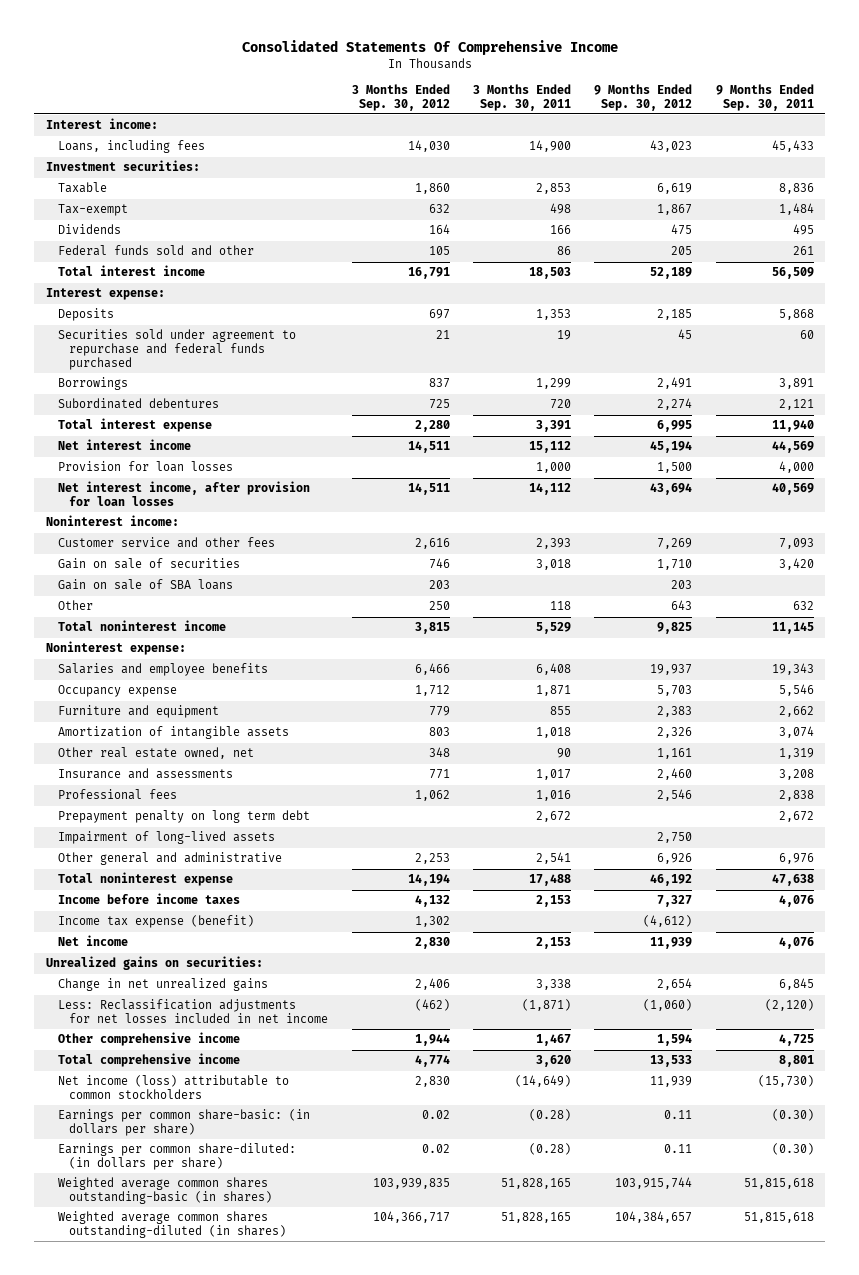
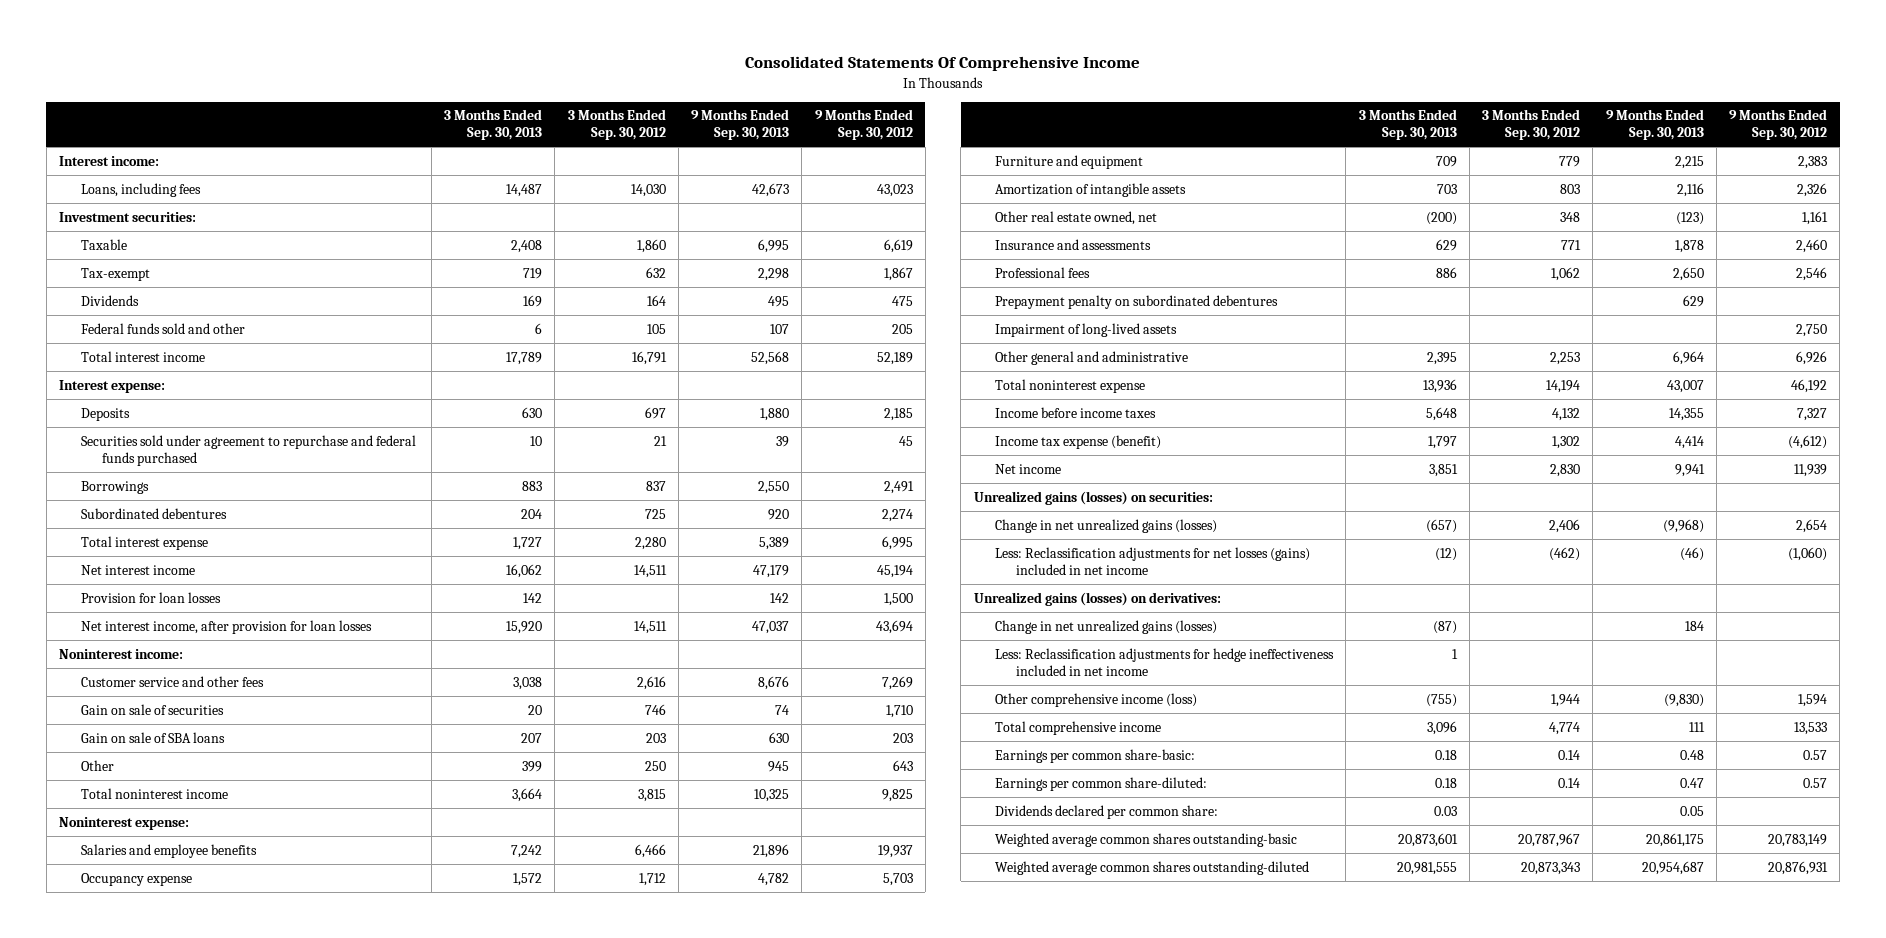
[473,83,572,111] 3 Months Ended Sep. 30, 2011 -> none
[715,83,814,111] 9 Months Ended Sep. 30, 2011 -> none
none -> [444,109,543,141] 3 Months Ended Sep. 30, 2013
none -> [691,109,790,141] 9 Months Ended Sep. 30, 2013
[57,810,310,824] Prepayment penalty on long term debt -> none
none -> [995,294,1279,309] Prepayment penalty on subordinated debentures
[45,956,263,971] Unrealized gains on securities: -> [973,490,1213,505] Unrealized gains (losses) on securities:
[57,978,268,992] Change in net unrealized gains -> [995,518,1218,533] Change in net unrealized gains (losses)
[57,999,329,1024] Less: Reclassification adjustments for net losses included in net income -> [995,546,1311,575] Less: Reclassification adjustments for net losses (gains) included in net income
none -> [973,591,1221,606] Unrealized gains (losses) on derivatives:
none -> [995,619,1218,634] Change in net unrealized gains (losses)
none -> [995,647,1335,676] Less: Reclassification adjustments for hedge ineffectiveness included in net income
[57,1032,240,1047] Other comprehensive income -> [995,692,1198,707] Other comprehensive income (loss)
[57,1075,289,1100] Net income (loss) attributable to common stockholders -> none
[57,1109,310,1137] Earnings per common share-basic: (in dollars per share) -> [995,748,1196,763] Earnings per common share-basic:
[421,1110,450,1120] 0.02 -> [1558,749,1581,760] 0.14
[664,1110,693,1120] 0.11 -> [1803,749,1828,760] 0.57
[57,1143,296,1171] Earnings per common share-diluted: (in dollars per share) -> [995,776,1208,791] Earnings per common share-diluted:
[421,1144,450,1154] 0.02 -> [1558,777,1581,788] 0.14
[664,1144,693,1154] 0.11 -> [1803,777,1828,788] 0.57
none -> [995,804,1219,819] Dividends declared per common share:
[57,1177,273,1205] Weighted average common shares outstanding-basic (in shares) -> [995,832,1298,847] Weighted average common shares outstanding-basic
[372,1178,450,1190] 103,939,835 -> [1518,832,1581,847] 20,787,967
[615,1177,693,1190] 103,915,744 -> [1768,833,1828,847] 20,783,149
[57,1211,287,1239] Weighted average common shares outstanding-diluted (in shares) -> [995,860,1310,875] Weighted average common shares outstanding-diluted
[372,1211,450,1224] 104,366,717 -> [1521,861,1581,875] 20,873,343
[615,1211,693,1224] 104,384,657 -> [1768,860,1829,875] 20,876,931

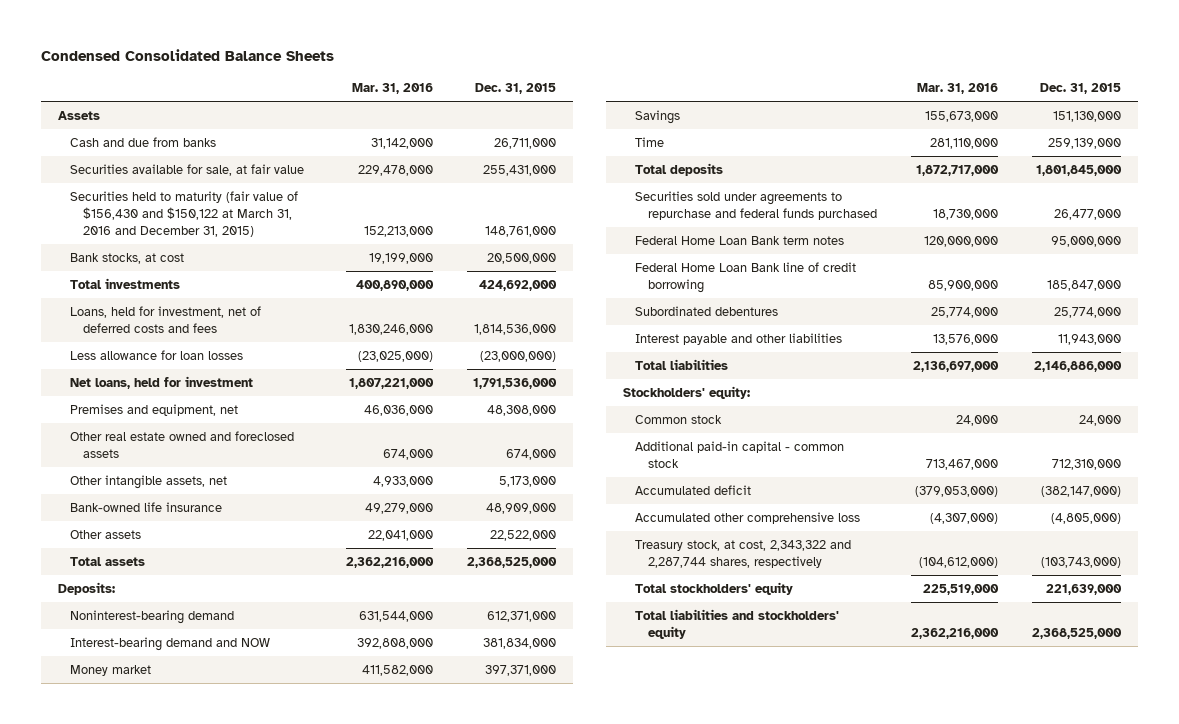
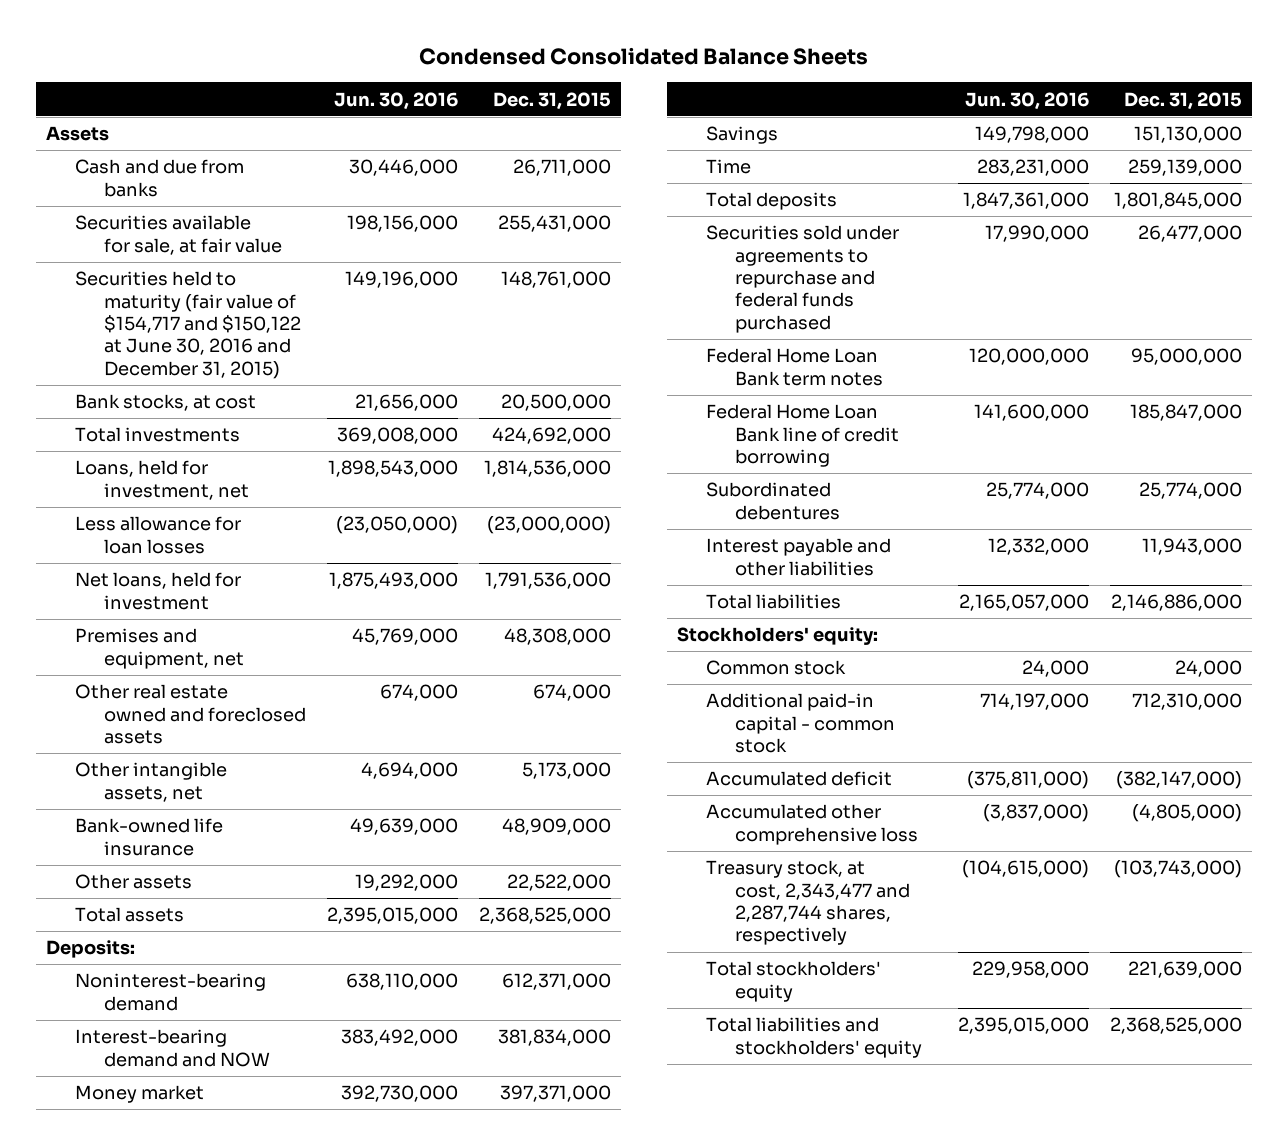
[351,83,433,95] Mar. 31, 2016 -> none
none -> [333,91,458,110] Jun. 30, 2016
[70,190,299,237] Securities held to maturity (fair value of $156,430 and $150,122 at March 31, 2016 and December 31, 2015) -> [75,271,302,379] Securities held to maturity (fair value of $154,717 and $150,122 at June 30, 2016 and December 31, 2015)
[70,305,262,333] Loans, held for investment, net of deferred costs and fees -> [75,460,250,500] Loans, held for investment, net
[635,539,852,568] Treasury stock, at cost, 2,343,322 and 2,287,744 shares, respectively -> [706,860,911,946] Treasury stock, at cost, 2,343,477 and 2,287,744 shares, respectively

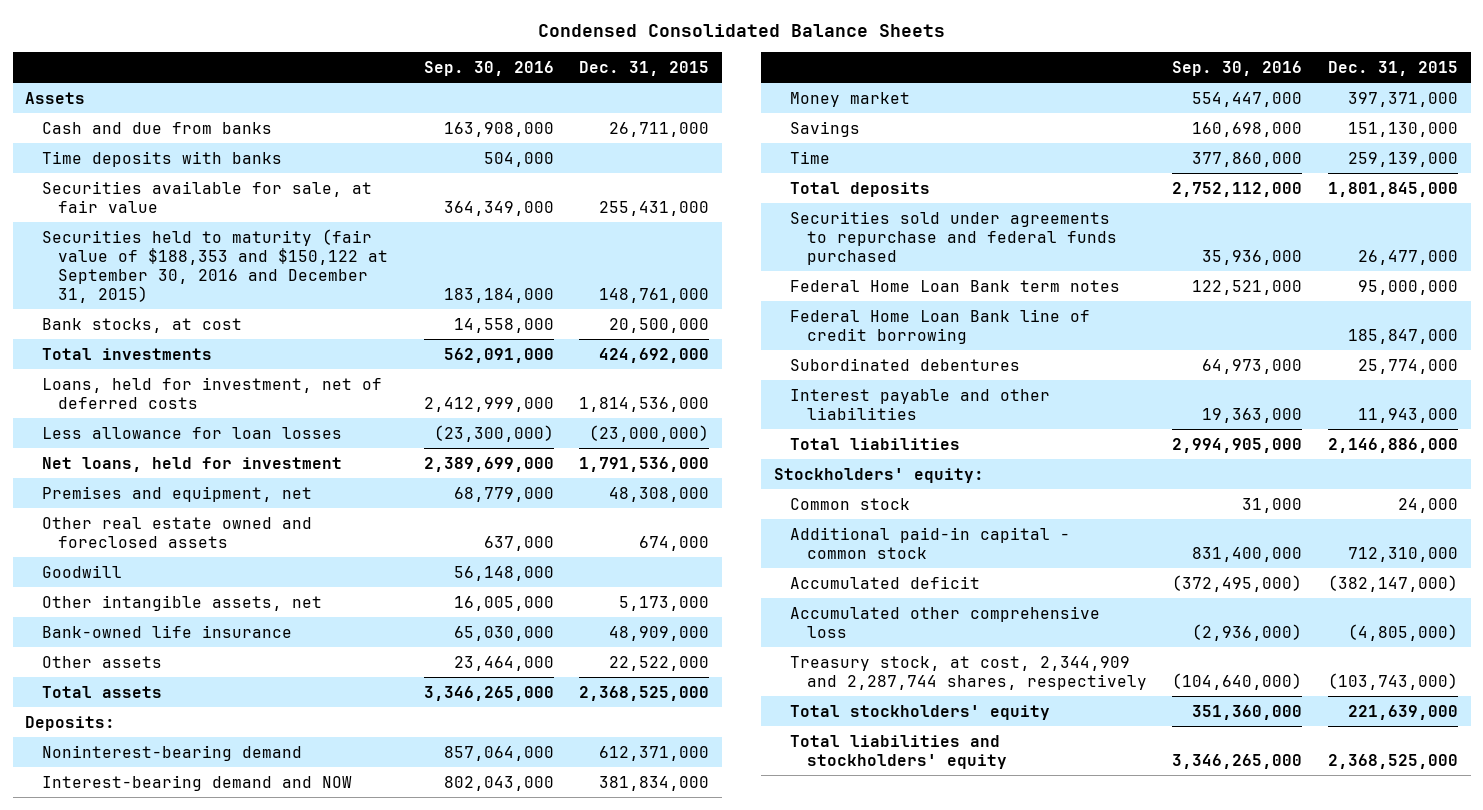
[333,91,458,110] Jun. 30, 2016 -> none
none -> [423,60,554,76] Sep. 30, 2016
none -> [41,150,282,167] Time deposits with banks
[75,271,302,379] Securities held to maturity (fair value of $154,717 and $150,122 at June 30, 2016 and December 31, 2015) -> [41,228,389,304] Securities held to maturity (fair value of $188,353 and $150,122 at September 30, 2016 and December 31, 2015)
[75,460,250,500] Loans, held for investment, net -> [41,376,382,409] Loans, held for investment, net of deferred costs
none -> [41,564,122,578] Goodwill
[706,860,911,946] Treasury stock, at cost, 2,343,477 and 2,287,744 shares, respectively -> [790,655,1147,690] Treasury stock, at cost, 2,344,909 and 2,287,744 shares, respectively

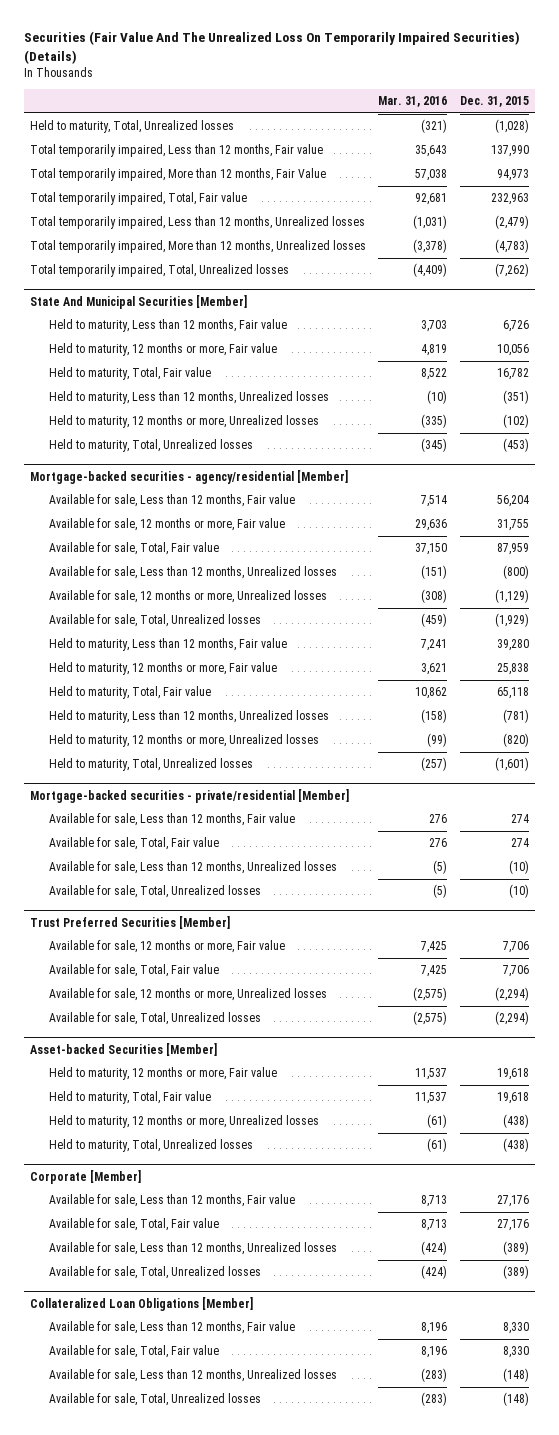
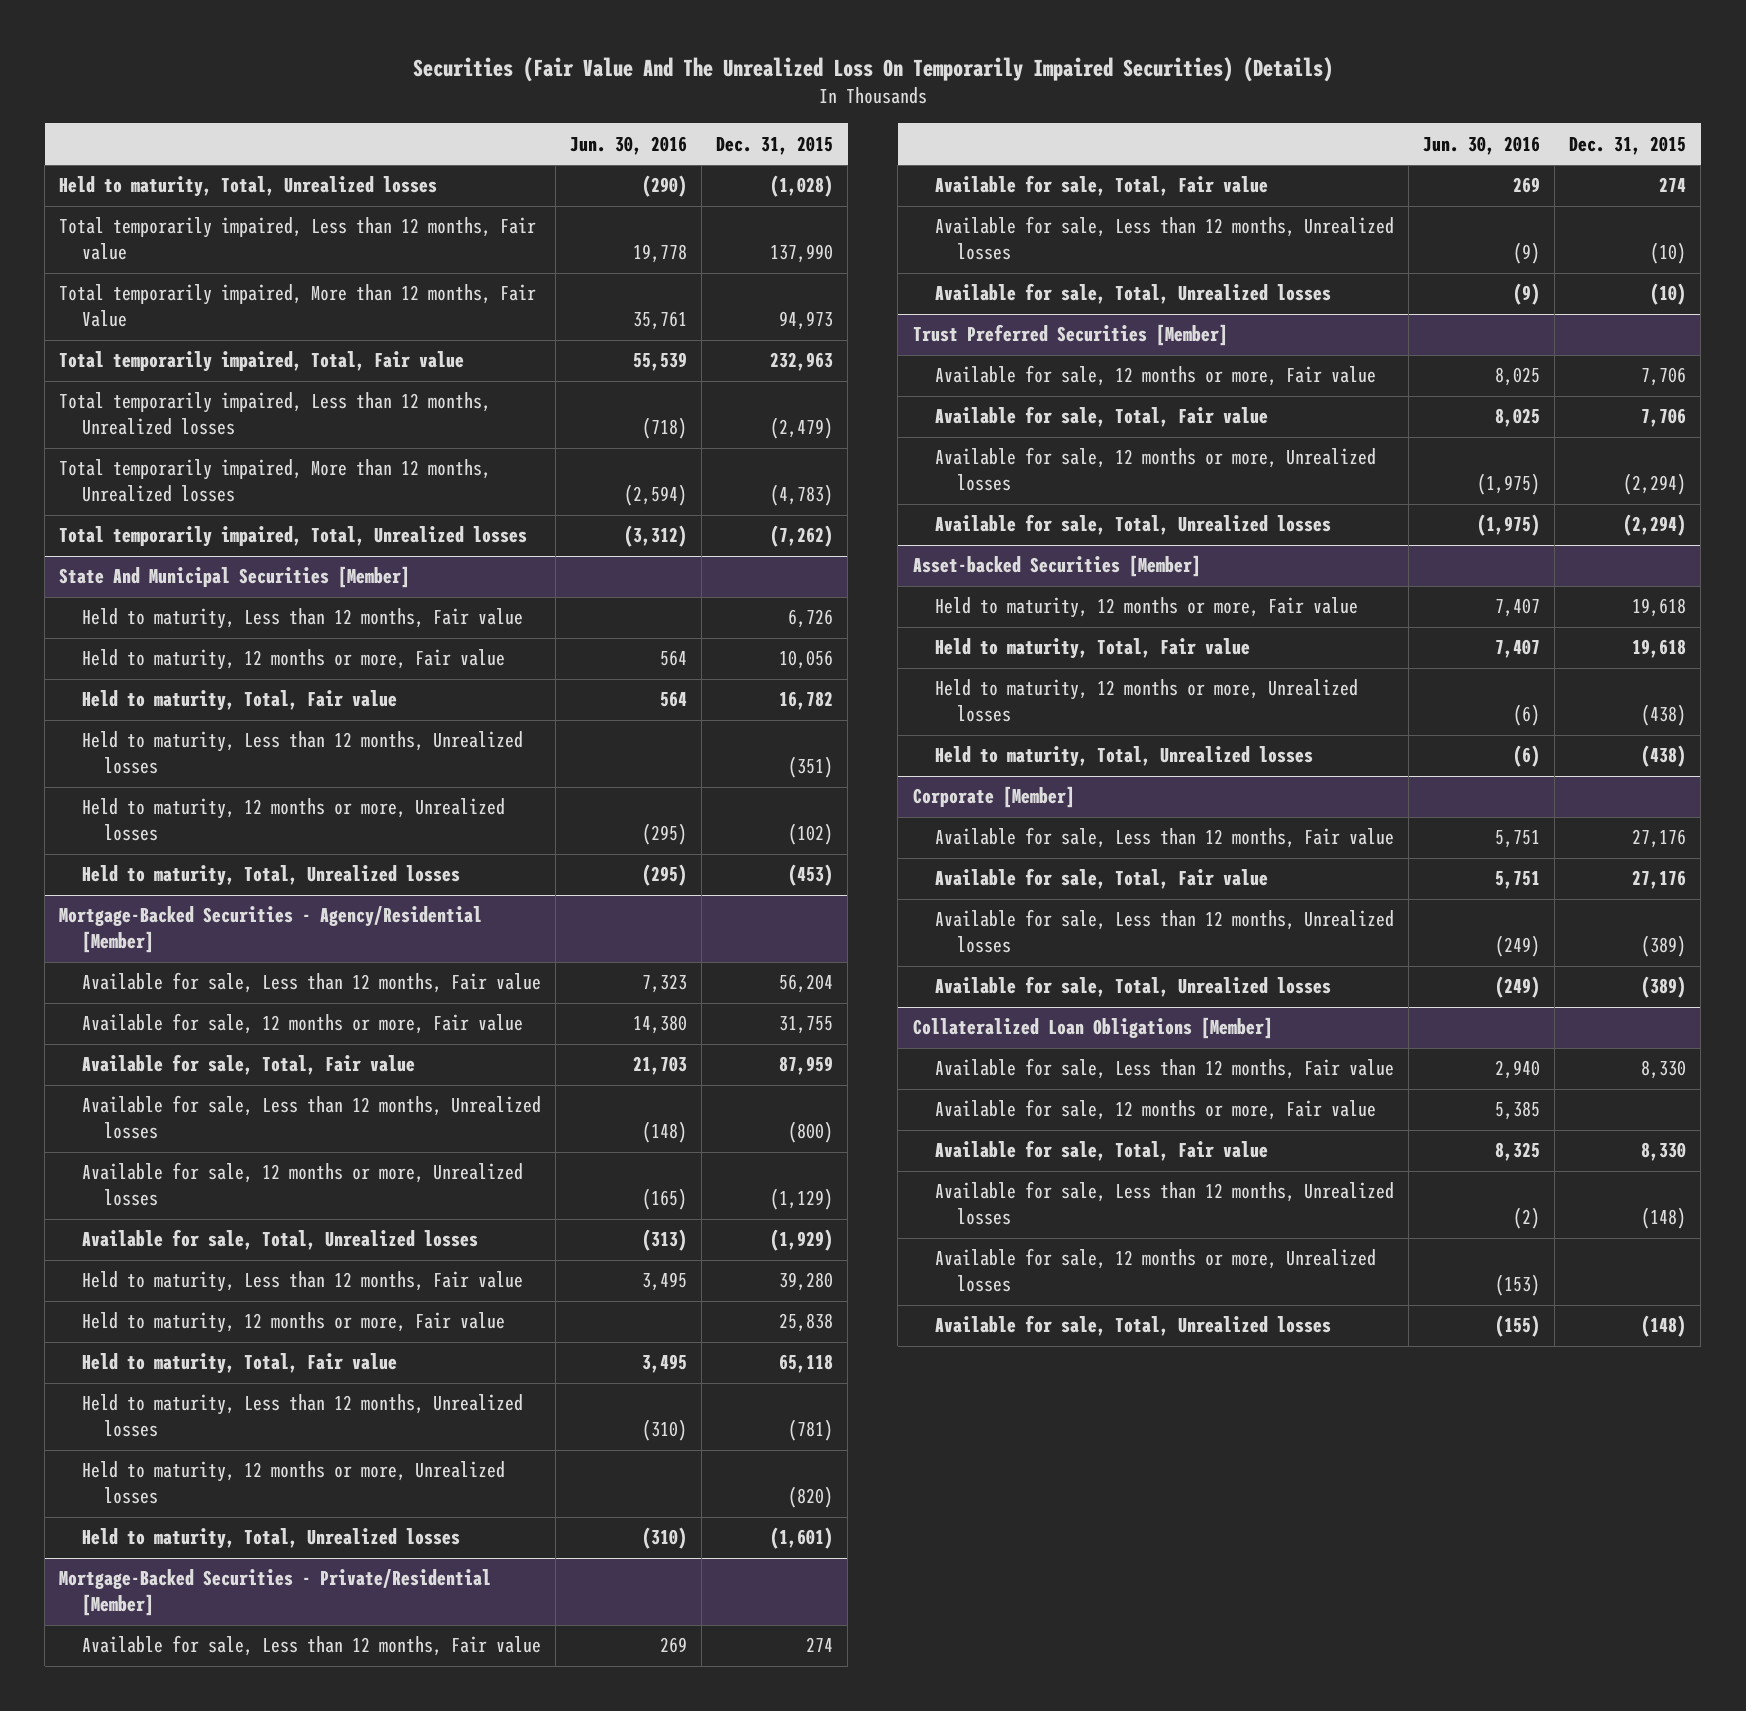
[378,95,448,107] Mar. 31, 2016 -> none
none -> [569,135,687,155] Jun. 30, 2016
[30,469,349,484] Mortgage-backed securities - agency/residential [Member] -> [59,906,483,954] Mortgage-Backed Securities - Agency/Residential [Member]
[30,788,350,803] Mortgage-backed securities - private/residential [Member] -> [59,1569,492,1617] Mortgage-Backed Securities - Private/Residential [Member]
none -> [934,1099,1376,1121] Available for sale, 12 months or more, Fair value
none -> [934,1248,1376,1293] Available for sale, 12 months or more, Unrealized losses

